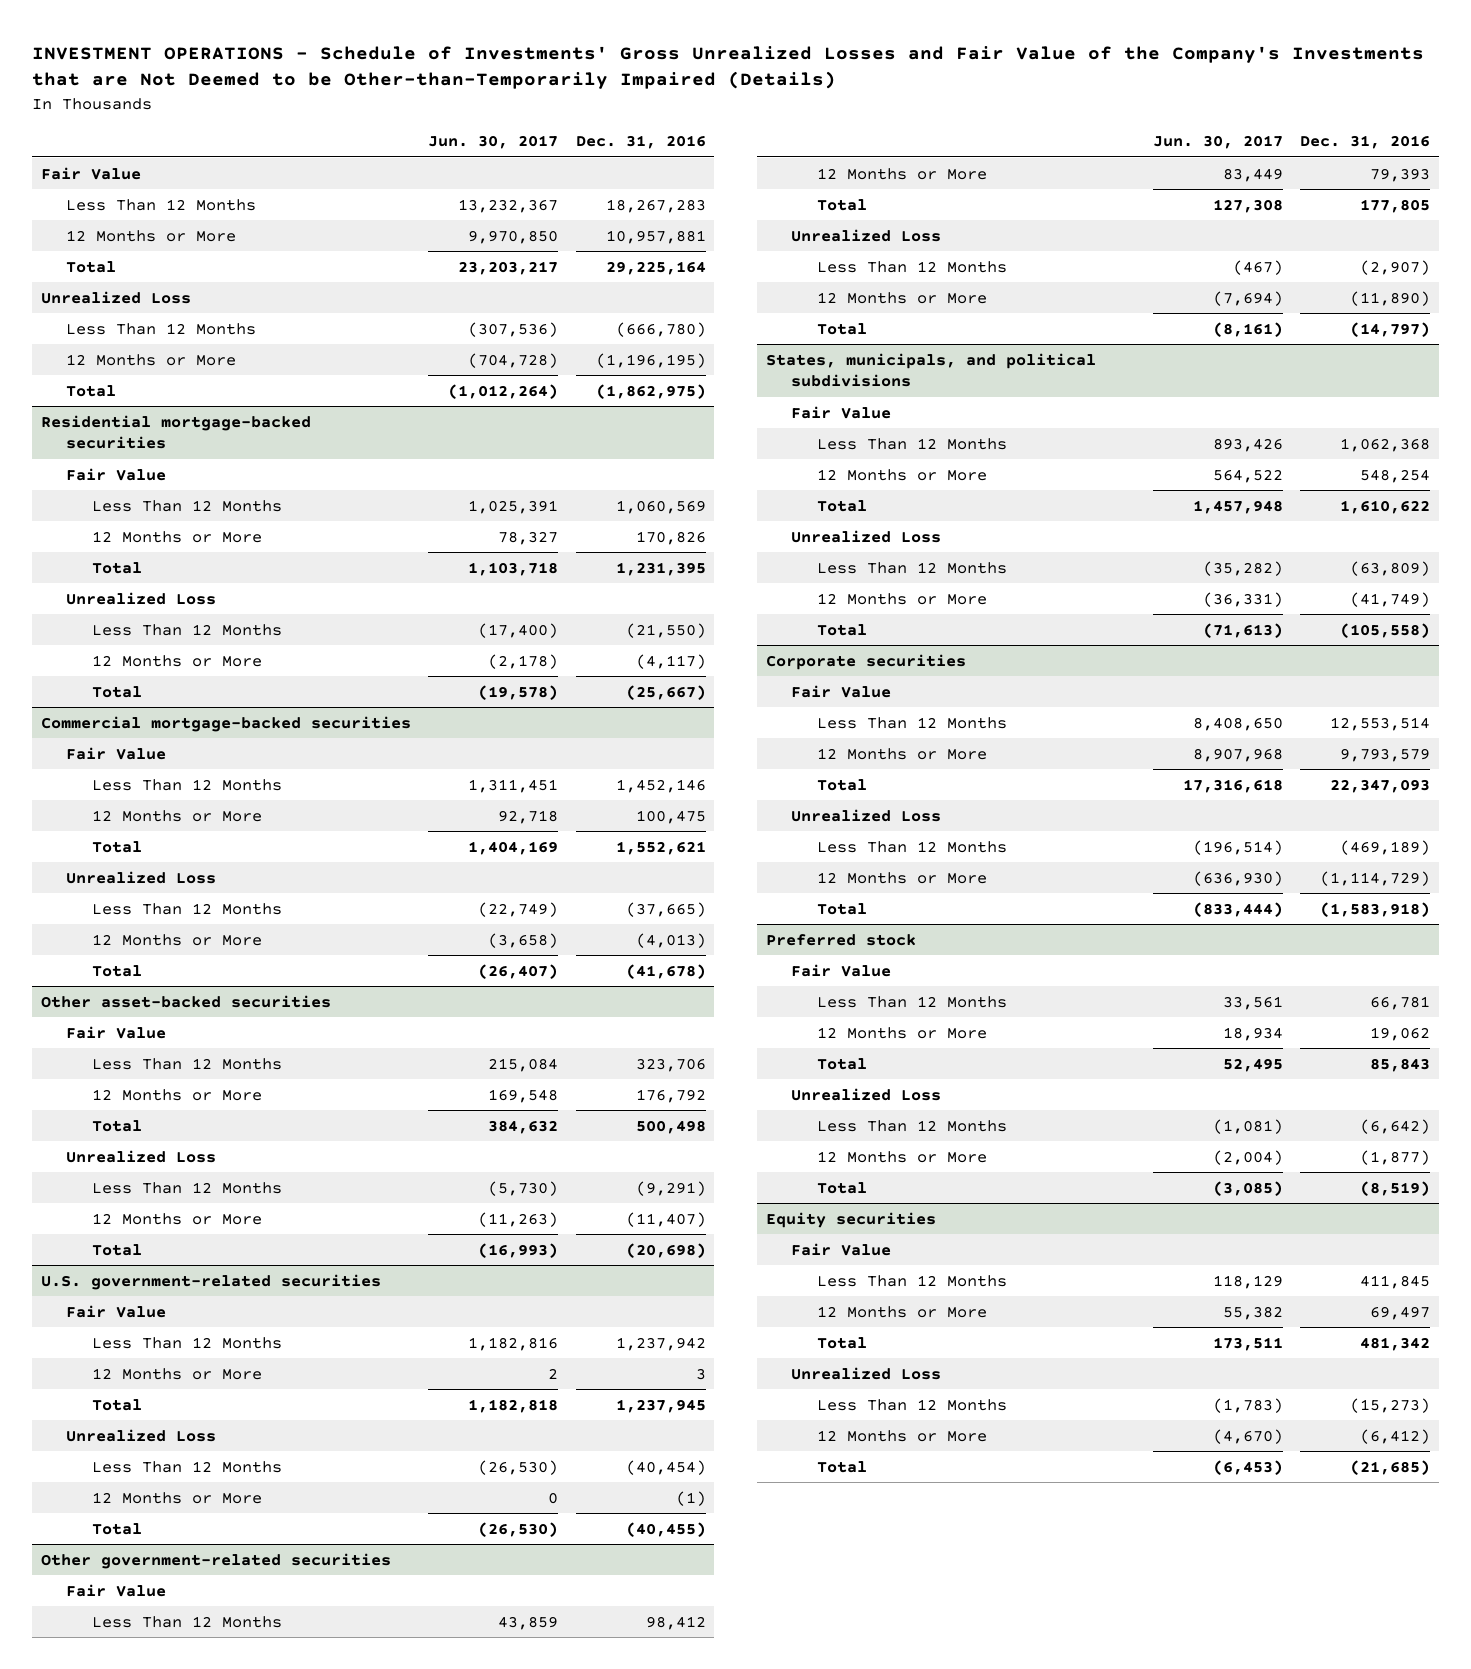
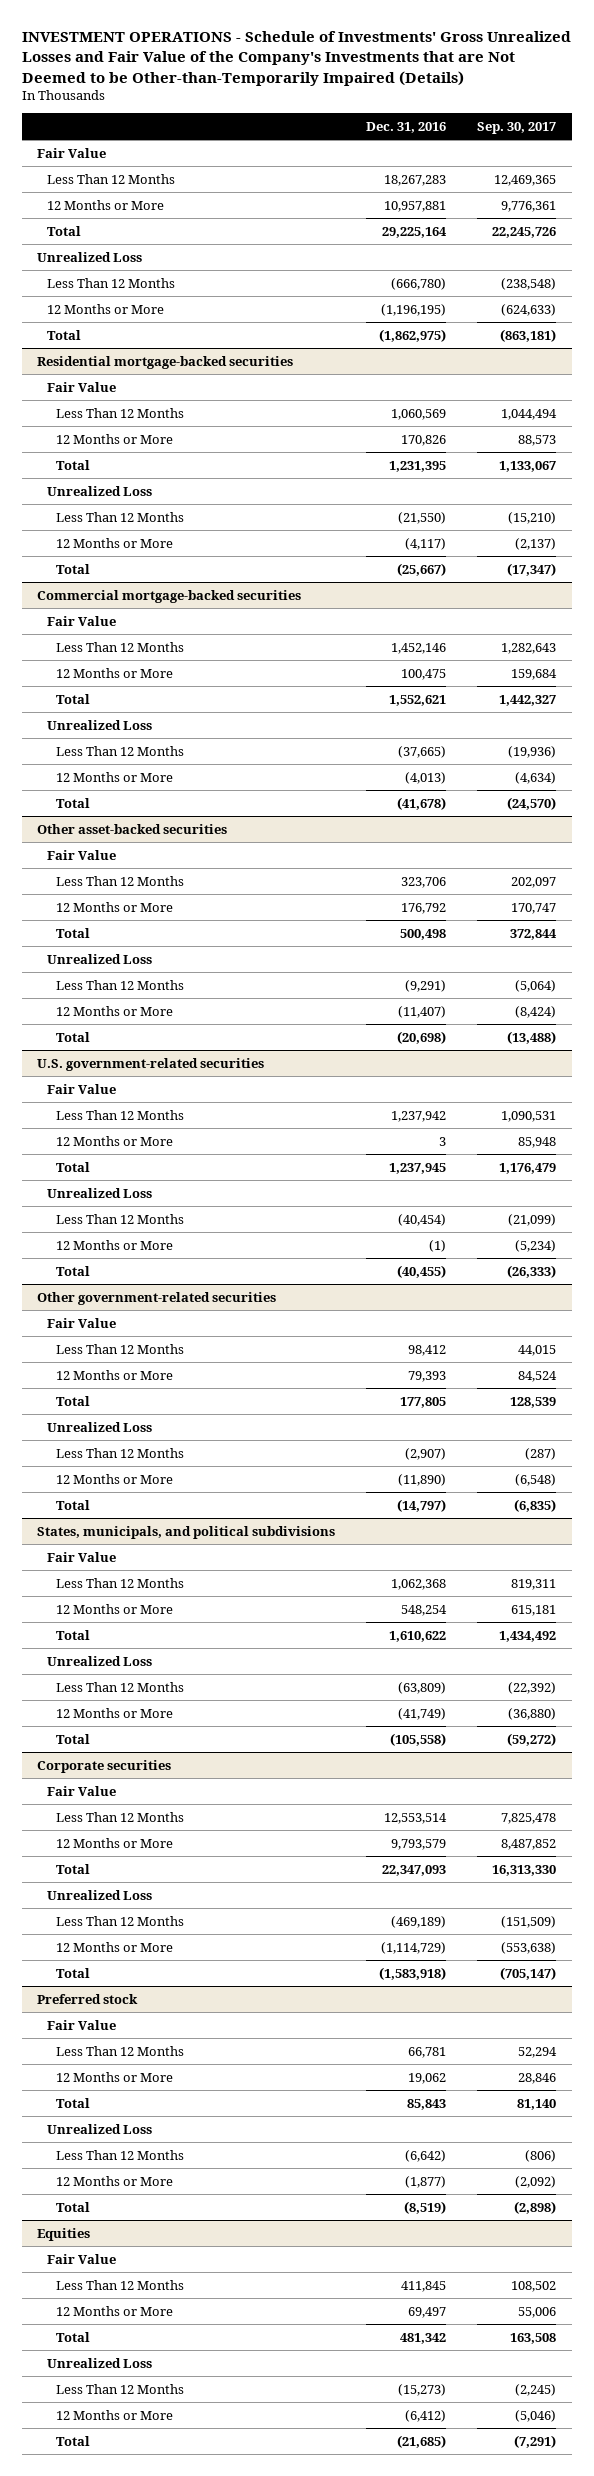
[428,135,559,150] Jun. 30, 2017 -> none
none -> [477,121,557,134] Sep. 30, 2017
[765,1211,936,1228] Equity securities -> [37,2227,91,2241] Equities

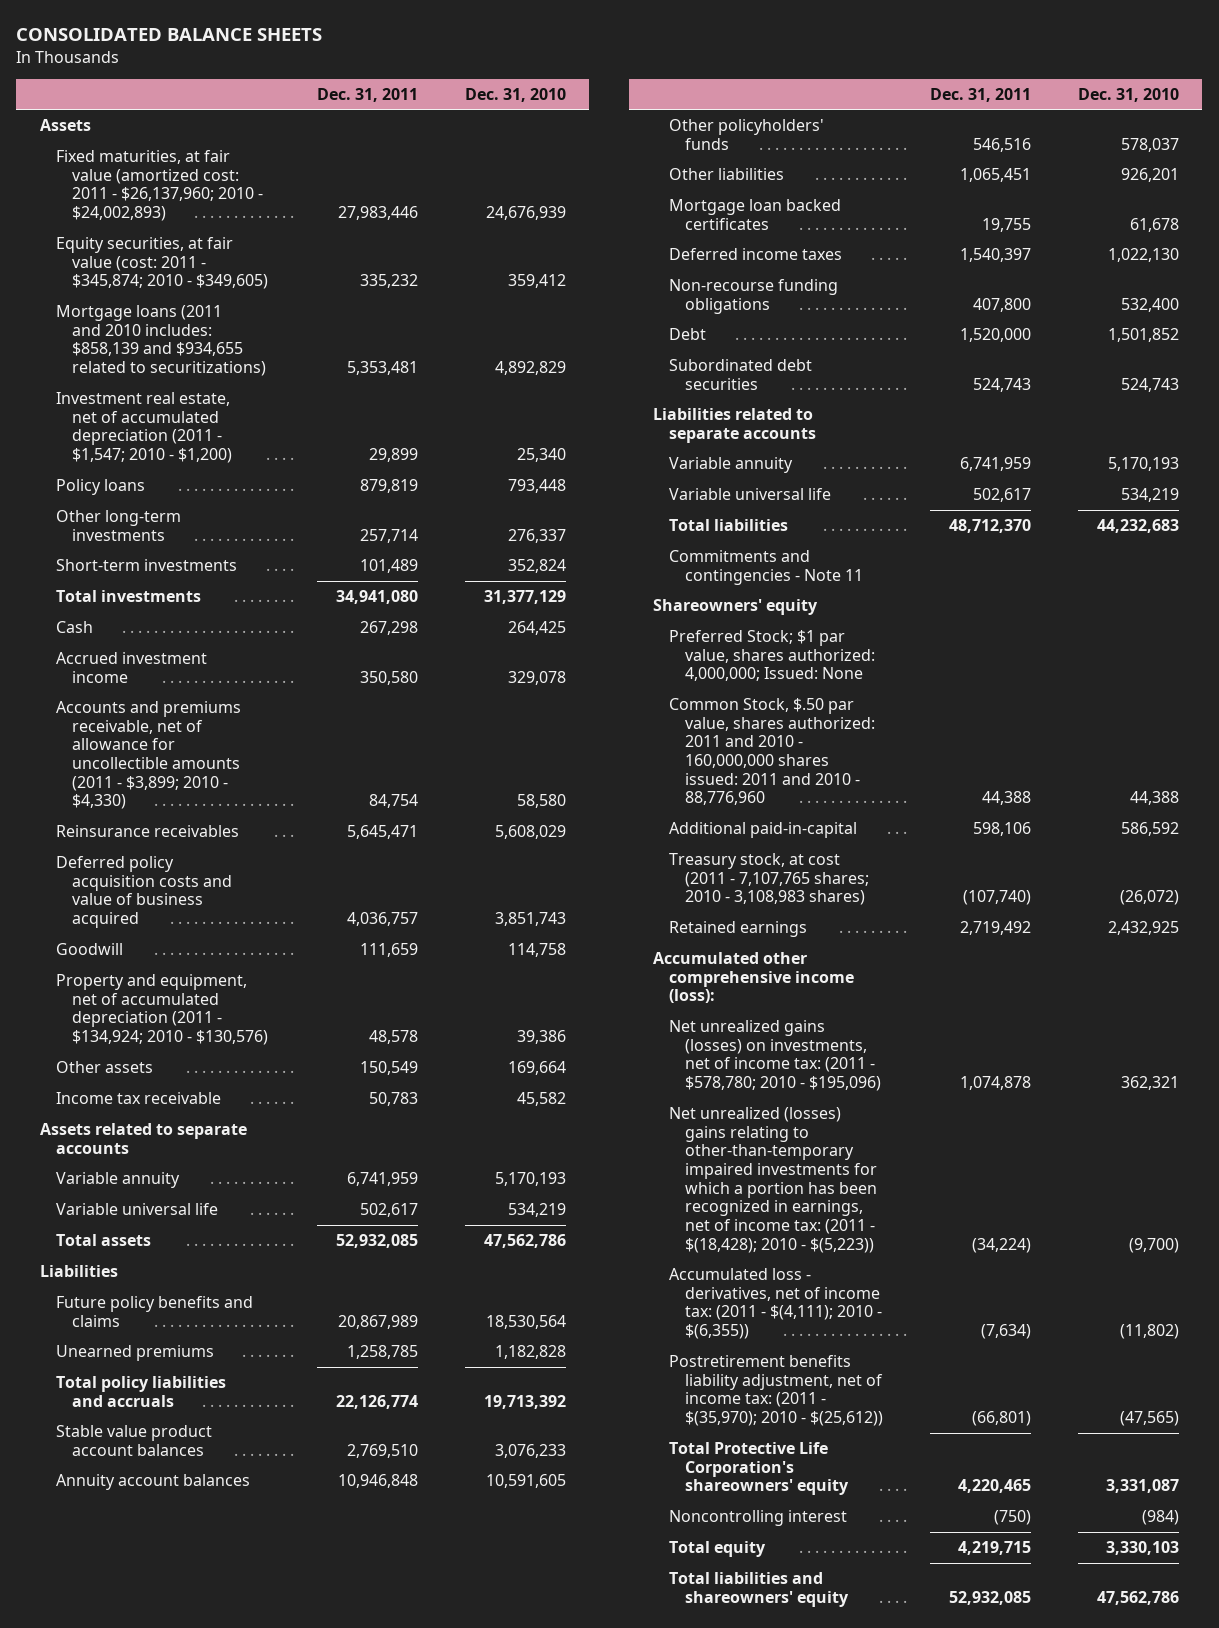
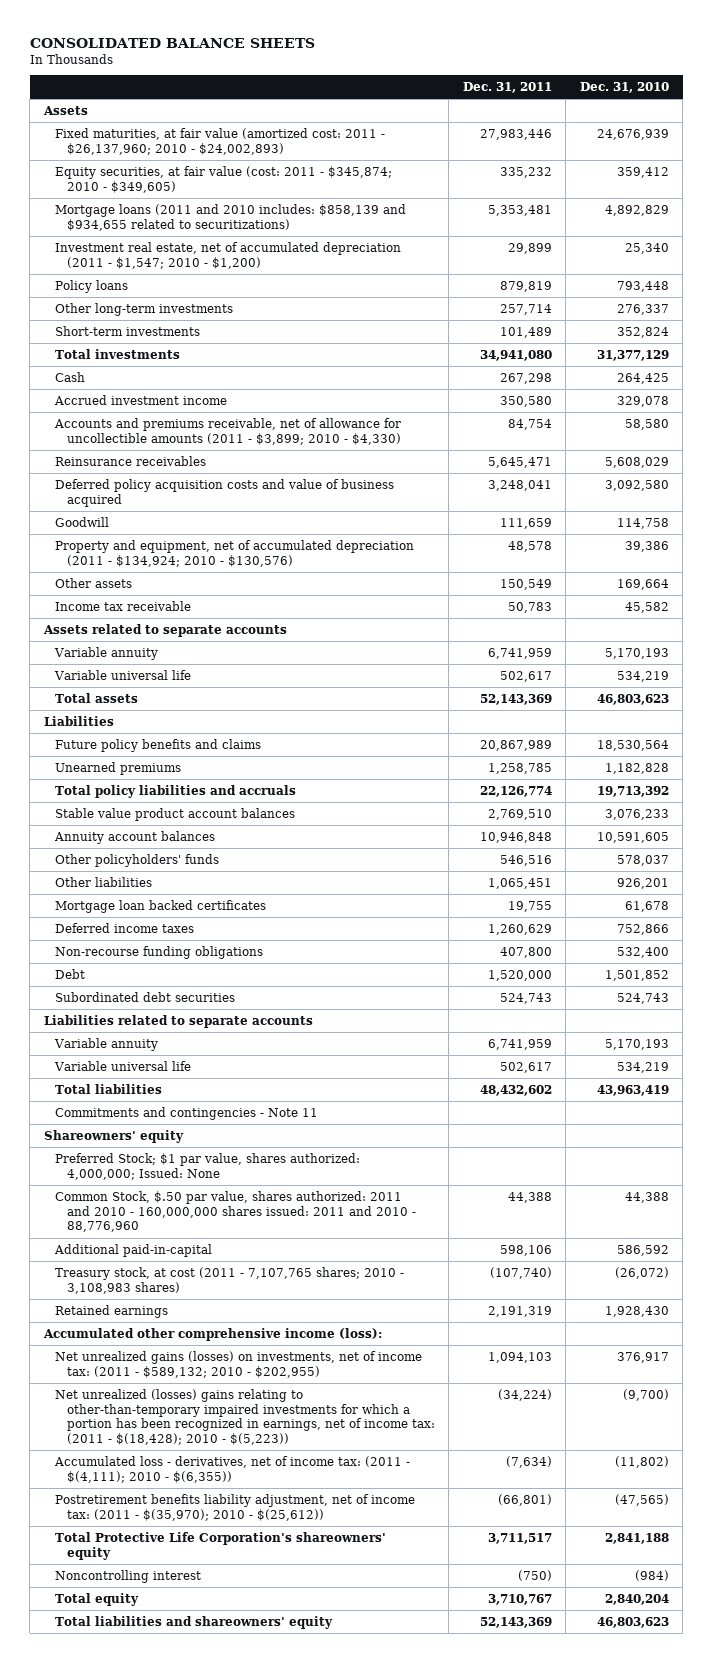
[347,912,419,927] 4,036,757 -> [487,479,552,491] 3,248,041
[494,912,566,927] 3,851,743 -> [604,479,669,491] 3,092,580
[336,1234,419,1249] 52,932,085 -> [479,693,552,705] 52,143,369
[483,1234,566,1249] 47,562,786 -> [596,693,669,705] 46,803,623
[960,248,1032,263] 1,540,397 -> [487,923,552,935] 1,260,629
[1107,248,1179,263] 1,022,130 -> [616,923,669,935] 752,866
[949,519,1032,534] 48,712,370 -> [479,1084,552,1096] 48,432,602
[1096,519,1179,534] 44,232,683 -> [596,1084,669,1096] 43,963,419
[960,921,1032,936] 2,719,492 -> [487,1305,552,1317] 2,191,319
[1107,921,1179,936] 2,432,925 -> [604,1305,669,1317] 1,928,430
[669,1020,882,1092] Net unrealized gains (losses) on investments, net of income tax: (2011 - $578,780; 2010 - $195,096) -> [55,1350,423,1378] Net unrealized gains (losses) on investments, net of income tax: (2011 - $589,132; 2010 - $202,955)
[960,1076,1032,1091] 1,074,878 -> [487,1351,552,1363] 1,094,103
[1120,1076,1179,1091] 362,321 -> [616,1351,669,1363] 376,917
[958,1479,1032,1494] 4,220,465 -> [487,1532,552,1544] 3,711,517
[1105,1479,1179,1494] 3,331,087 -> [604,1532,669,1544] 2,841,188
[958,1541,1032,1556] 4,219,715 -> [487,1593,552,1605] 3,710,767
[1105,1541,1179,1556] 3,330,103 -> [604,1593,669,1605] 2,840,204
[949,1590,1032,1605] 52,932,085 -> [479,1616,552,1628] 52,143,369
[1096,1590,1179,1605] 47,562,786 -> [596,1616,669,1628] 46,803,623

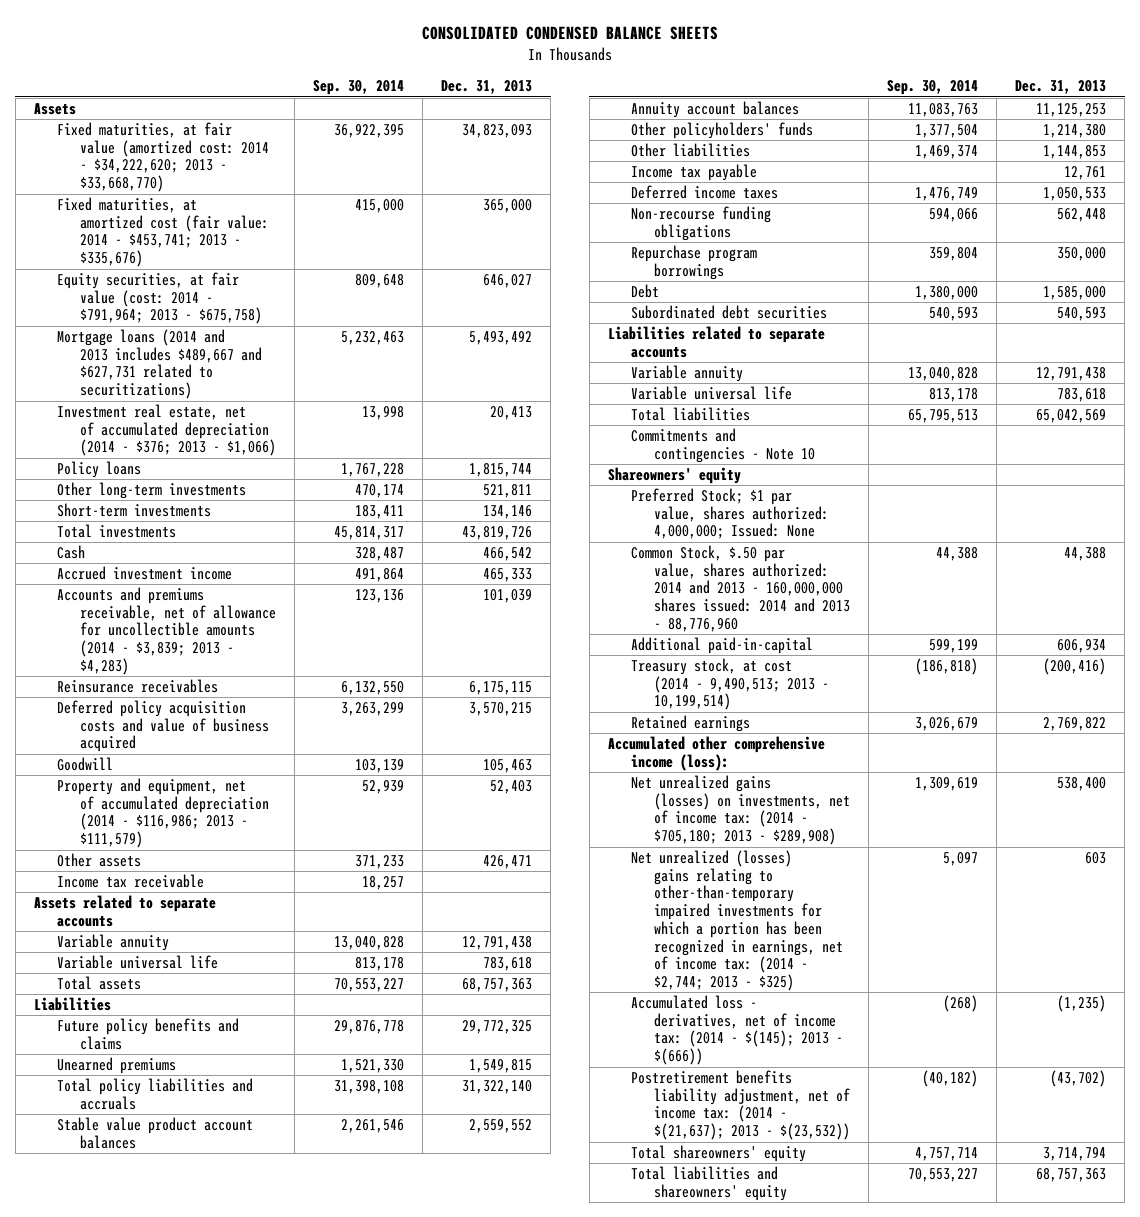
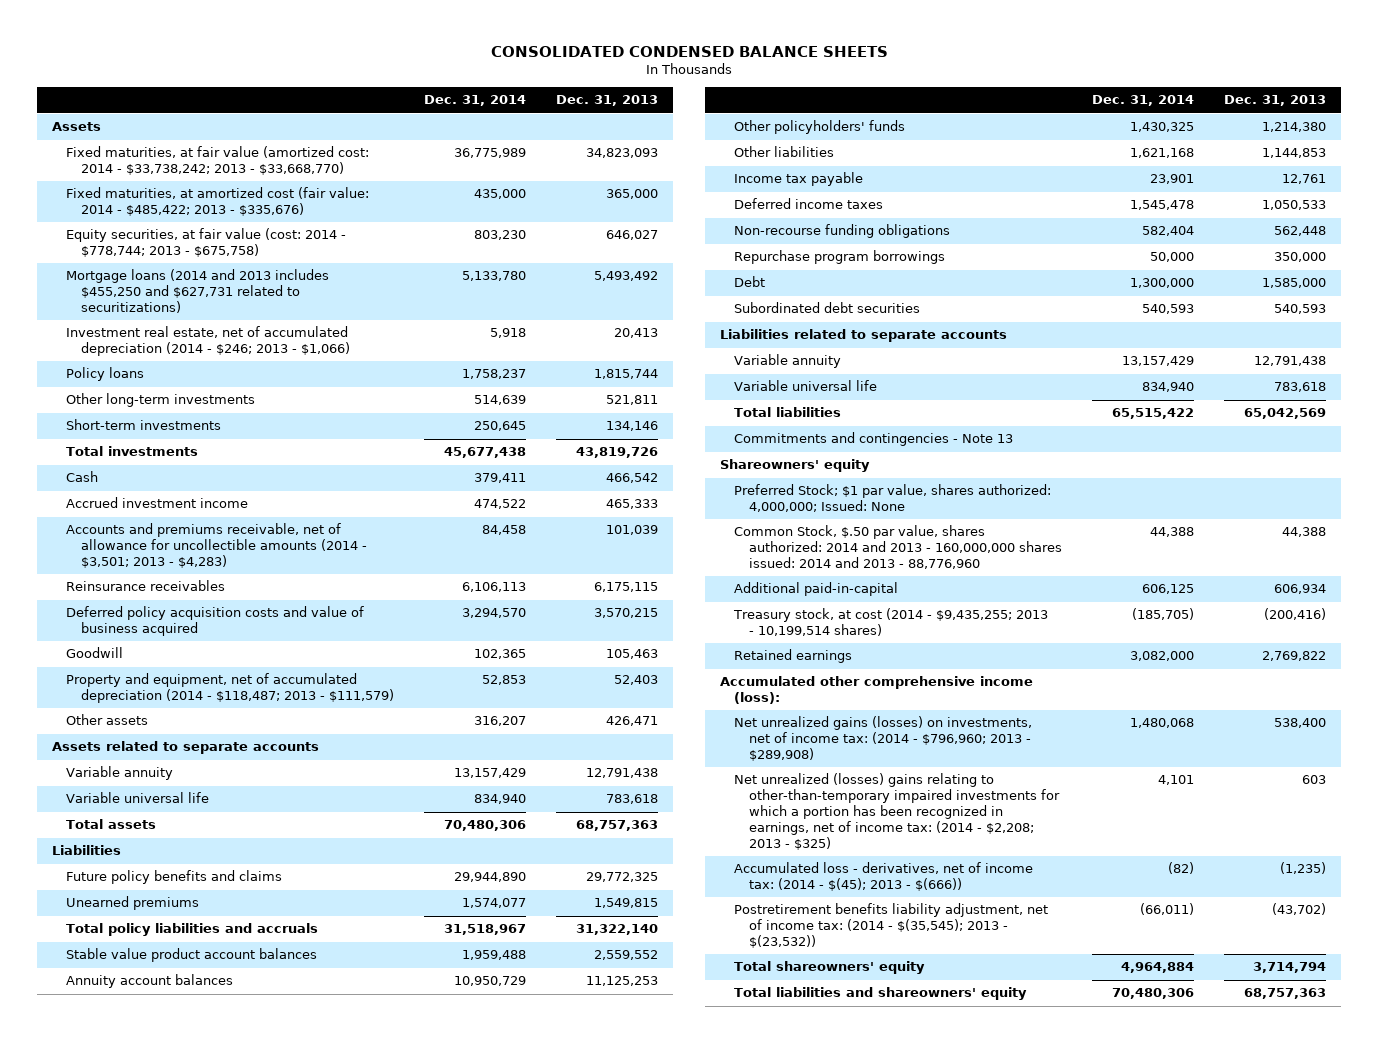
[313,80,405,96] Sep. 30, 2014 -> none
none -> [423,95,526,107] Dec. 31, 2014
[56,122,270,193] Fixed maturities, at fair value (amortized cost: 2014 - $34,222,620; 2013 - $33,668,770) -> [66,146,370,176] Fixed maturities, at fair value (amortized cost: 2014 - $33,738,242; 2013 - $33,668,770)
[56,197,270,268] Fixed maturities, at amortized cost (fair value: 2014 - $453,741; 2013 - $335,676) -> [66,187,370,217] Fixed maturities, at amortized cost (fair value: 2014 - $485,422; 2013 - $335,676)
[56,272,263,325] Equity securities, at fair value (cost: 2014 - $791,964; 2013 - $675,758) -> [66,228,347,258] Equity securities, at fair value (cost: 2014 - $778,744; 2013 - $675,758)
[56,329,263,400] Mortgage loans (2014 and 2013 includes $489,667 and $627,731 related to securitizations) -> [66,269,330,314] Mortgage loans (2014 and 2013 includes $455,250 and $627,731 related to securitizations)
[56,404,277,457] Investment real estate, net of accumulated depreciation (2014 - $376; 2013 - $1,066) -> [66,326,350,357] Investment real estate, net of accumulated depreciation (2014 - $246; 2013 - $1,066)
[56,587,277,675] Accounts and premiums receivable, net of allowance for uncollectible amounts (2014 - $3,839; 2013 - $4,283) -> [66,523,367,569] Accounts and premiums receivable, net of allowance for uncollectible amounts (2014 - $3,501; 2013 - $4,283)
[56,778,270,849] Property and equipment, net of accumulated depreciation (2014 - $116,986; 2013 - $111,579) -> [66,673,394,704] Property and equipment, net of accumulated depreciation (2014 - $118,487; 2013 - $111,579)
[56,874,204,889] Income tax receivable -> none
[630,428,816,463] Commitments and contingencies - Note 10 -> [734,432,1014,447] Commitments and contingencies - Note 13
[630,658,830,711] Treasury stock, at cost (2014 - 9,490,513; 2013 - 10,199,514) -> [733,608,1049,637] Treasury stock, at cost (2014 - $9,435,255; 2013 - 10,199,514 shares)
[630,775,851,846] Net unrealized gains (losses) on investments, net of income tax: (2014 - $705,180; 2013 - $289,908) -> [734,716,1033,762] Net unrealized gains (losses) on investments, net of income tax: (2014 - $796,960; 2013 - $289,908)
[630,850,844,992] Net unrealized (losses) gains relating to other-than-temporary impaired investments for which a portion has been recognized in earnings, net of income tax: (2014 - $2,744; 2013 - $325) -> [734,773,1061,850] Net unrealized (losses) gains relating to other-than-temporary impaired investments for which a portion has been recognized in earnings, net of income tax: (2014 - $2,208; 2013 - $325)
[630,995,844,1066] Accumulated loss - derivatives, net of income tax: (2014 - $(145); 2013 - $(666)) -> [734,862,1034,892] Accumulated loss - derivatives, net of income tax: (2014 - $(45); 2013 - $(666))
[630,1070,851,1141] Postretirement benefits liability adjustment, net of income tax: (2014 - $(21,637); 2013 - $(23,532)) -> [734,903,1049,949] Postretirement benefits liability adjustment, net of income tax: (2014 - $(35,545); 2013 - $(23,532))

